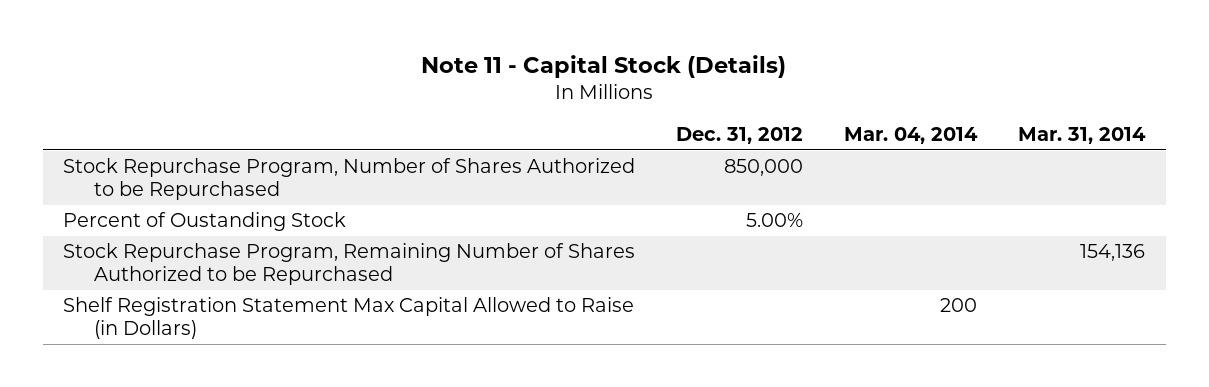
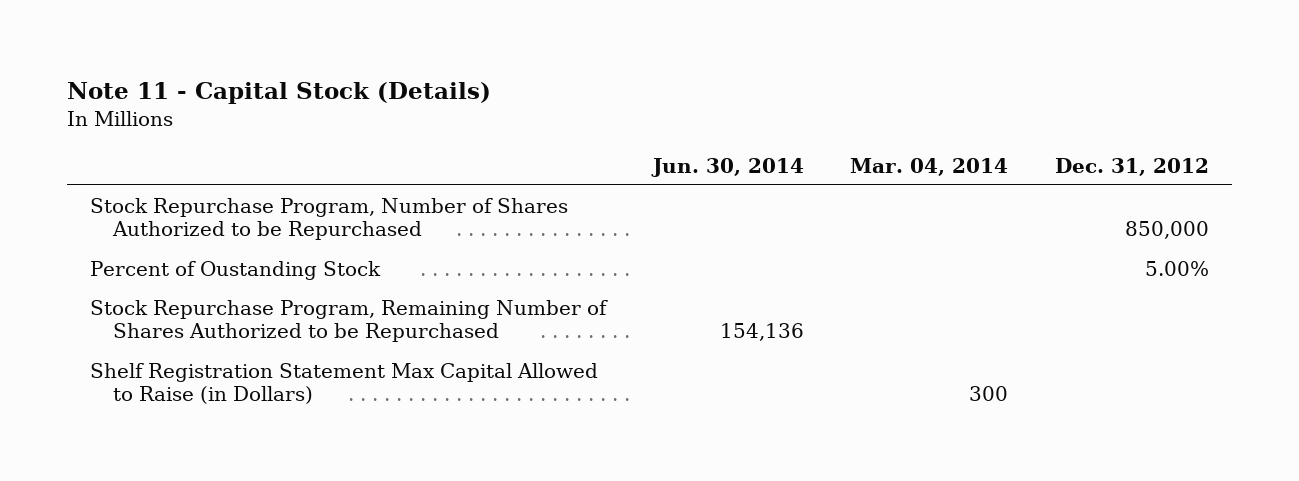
[1018,127,1147,145] Mar. 31, 2014 -> none
none -> [650,157,804,177] Jun. 30, 2014
[940,298,978,313] 200 -> [969,386,1009,402] 300

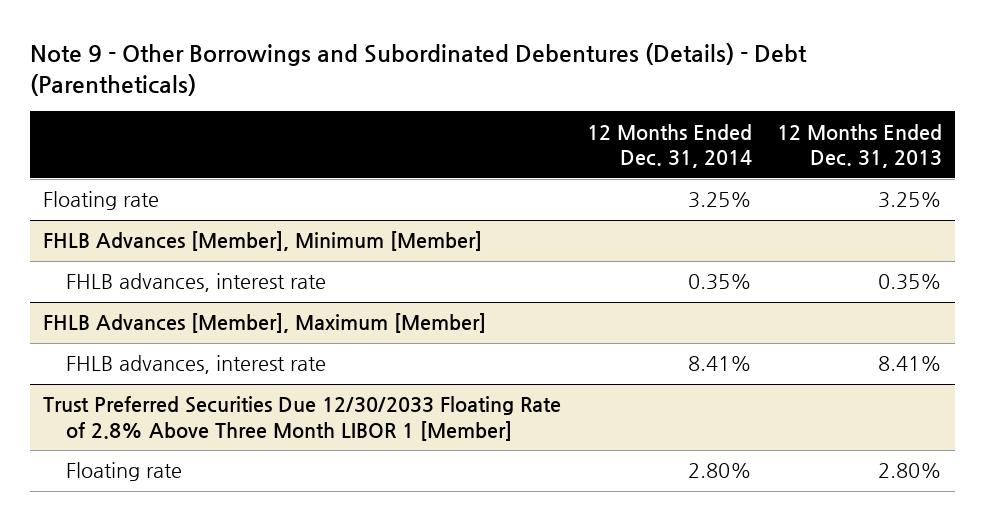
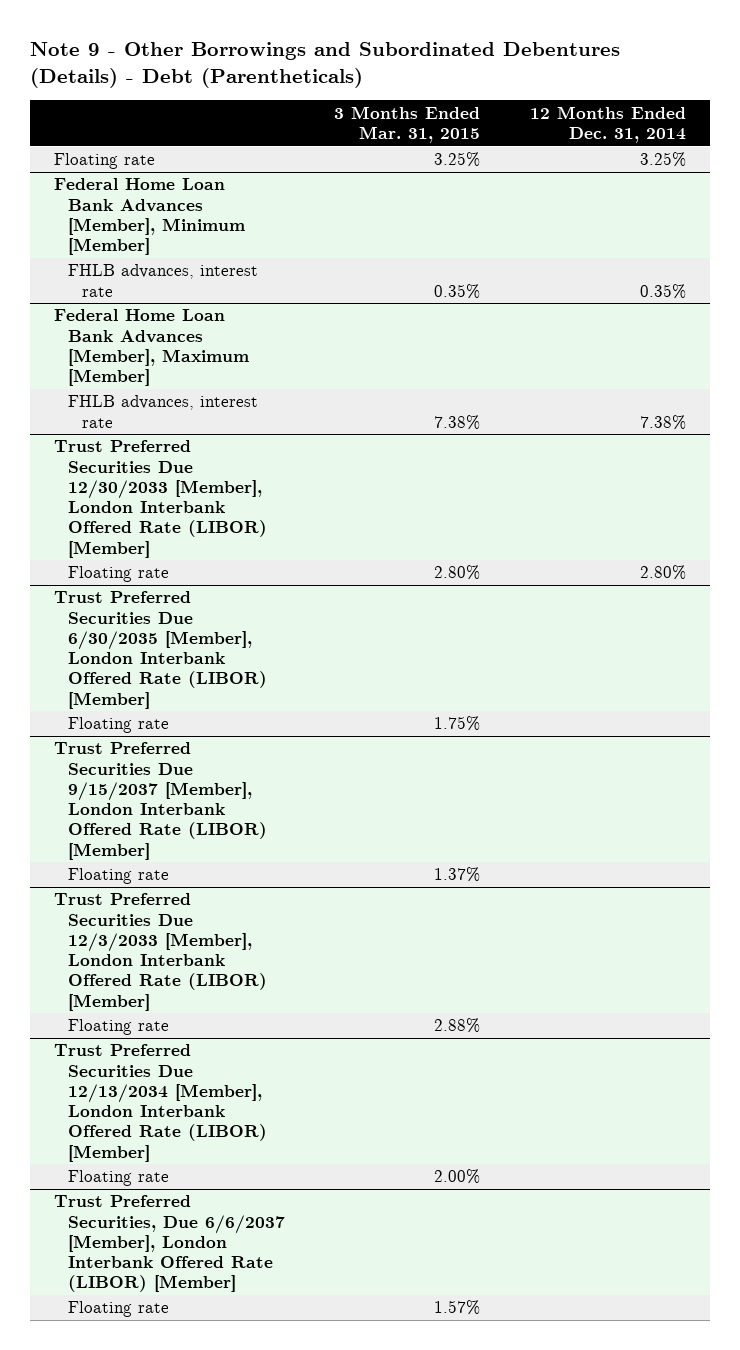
[777,123,943,169] 12 Months Ended Dec. 31, 2013 -> none
none -> [334,105,481,143] 3 Months Ended Mar. 31, 2015
[43,231,483,252] FHLB Advances [Member], Minimum [Member] -> [54,178,246,256] Federal Home Loan Bank Advances [Member], Minimum [Member]
[43,313,487,334] FHLB Advances [Member], Maximum [Member] -> none
[66,355,327,375] FHLB advances, interest rate -> none
none -> [54,309,250,387] Federal Home Loan Bank Advances [Member], Maximum [Member]
none -> [68,395,259,428] FHLB advances, interest rate
[43,396,562,441] Trust Preferred Securities Due 12/30/2033 Floating Rate of 2.8% Above Three Month LIBOR 1 [Member] -> [54,440,268,558] Trust Preferred Securities Due 12/30/2033 [Member], London Interbank Offered Rate (LIBOR) [Member]
none -> [54,591,268,709] Trust Preferred Securities Due 6/30/2035 [Member], London Interbank Offered Rate (LIBOR) [Member]
none -> [68,717,170,734] Floating rate
none -> [54,742,268,860] Trust Preferred Securities Due 9/15/2037 [Member], London Interbank Offered Rate (LIBOR) [Member]
none -> [68,868,170,885] Floating rate
none -> [54,893,268,1011] Trust Preferred Securities Due 12/3/2033 [Member], London Interbank Offered Rate (LIBOR) [Member]
none -> [68,1019,170,1036] Floating rate
none -> [54,1044,268,1162] Trust Preferred Securities Due 12/13/2034 [Member], London Interbank Offered Rate (LIBOR) [Member]
none -> [68,1170,170,1187] Floating rate
none -> [54,1195,286,1293] Trust Preferred Securities, Due 6/6/2037 [Member], London Interbank Offered Rate (LIBOR) [Member]
none -> [68,1301,170,1318] Floating rate

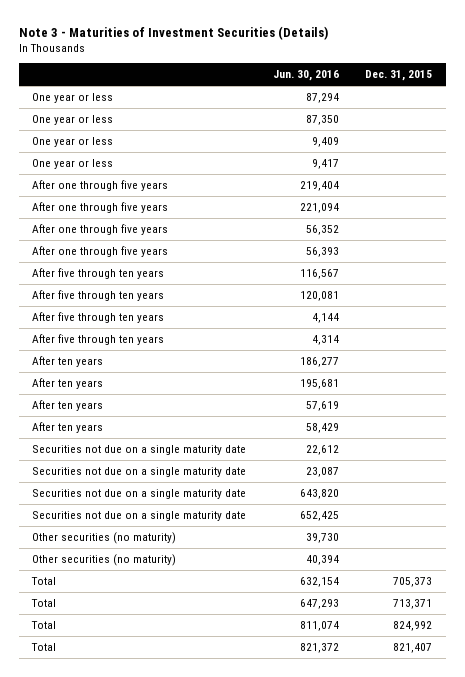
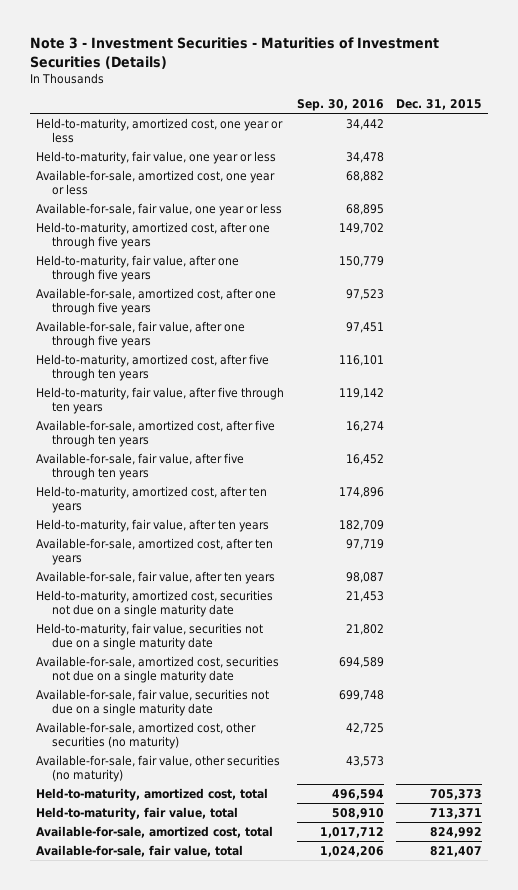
[19,25,329,40] Note 3 - Maturities of Investment Securities (Details) -> [29,37,439,69] Note 3 - Investment Securities - Maturities of Investment Securities (Details)
[272,70,339,82] Jun. 30, 2016 -> none
none -> [296,99,384,112] Sep. 30, 2016
[32,92,114,103] One year or less -> [36,117,284,144] Held-to-maturity, amortized cost, one year or less
[32,114,114,125] One year or less -> [36,150,277,164] Held-to-maturity, fair value, one year or less
[32,136,114,147] One year or less -> [36,169,276,196] Available-for-sale, amortized cost, one year or less
[32,158,114,169] One year or less -> [36,202,283,216] Available-for-sale, fair value, one year or less
[32,179,169,191] After one through five years -> [36,221,271,250] Held-to-maturity, amortized cost, after one through five years
[32,201,169,213] After one through five years -> [36,254,240,283] Held-to-maturity, fair value, after one through five years
[32,223,169,235] After one through five years -> [36,287,277,316] Available-for-sale, amortized cost, after one through five years
[32,245,169,257] After one through five years -> [36,320,246,349] Available-for-sale, fair value, after one through five years
[32,267,165,279] After five through ten years -> [36,353,270,382] Held-to-maturity, amortized cost, after five through ten years
[32,289,165,301] After five through ten years -> [36,386,285,415] Held-to-maturity, fair value, after five through ten years
[32,311,165,323] After five through ten years -> [36,419,276,448] Available-for-sale, amortized cost, after five through ten years
[32,333,165,345] After five through ten years -> [36,452,245,481] Available-for-sale, fair value, after five through ten years
[32,355,104,367] After ten years -> [36,485,268,514] Held-to-maturity, amortized cost, after ten years
[32,377,104,389] After ten years -> [36,518,270,532] Held-to-maturity, fair value, after ten years
[32,399,104,411] After ten years -> [36,537,274,566] Available-for-sale, amortized cost, after ten years
[32,421,104,433] After ten years -> [36,570,276,584] Available-for-sale, fair value, after ten years
[32,444,247,455] Securities not due on a single maturity date -> [36,589,274,618] Held-to-maturity, amortized cost, securities not due on a single maturity date
[32,466,247,477] Securities not due on a single maturity date -> [36,622,264,651] Held-to-maturity, fair value, securities not due on a single maturity date
[32,488,247,499] Securities not due on a single maturity date -> [36,655,280,684] Available-for-sale, amortized cost, securities not due on a single maturity date
[32,510,247,521] Securities not due on a single maturity date -> [36,688,270,717] Available-for-sale, fair value, securities not due on a single maturity date
[32,531,177,544] Other securities (no maturity) -> [36,721,257,750] Available-for-sale, amortized cost, other securities (no maturity)
[32,553,177,566] Other securities (no maturity) -> [36,754,281,783] Available-for-sale, fair value, other securities (no maturity)
[31,576,57,585] Total -> [36,787,269,801] Held-to-maturity, amortized cost, total
[31,598,57,607] Total -> [36,806,239,820] Held-to-maturity, fair value, total
[31,620,57,629] Total -> [36,825,274,838] Available-for-sale, amortized cost, total
[31,642,57,651] Total -> [36,844,244,857] Available-for-sale, fair value, total

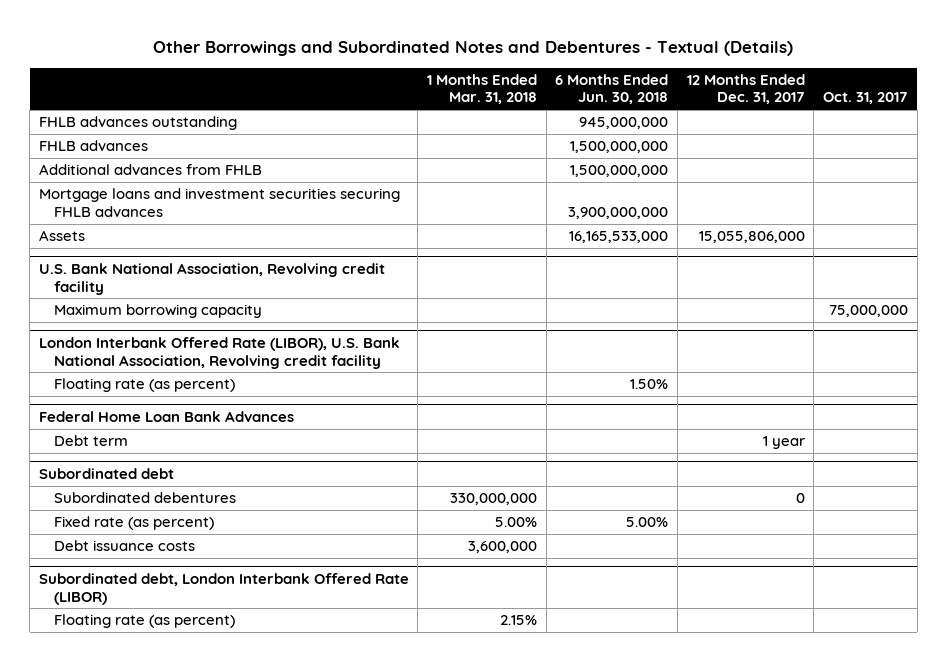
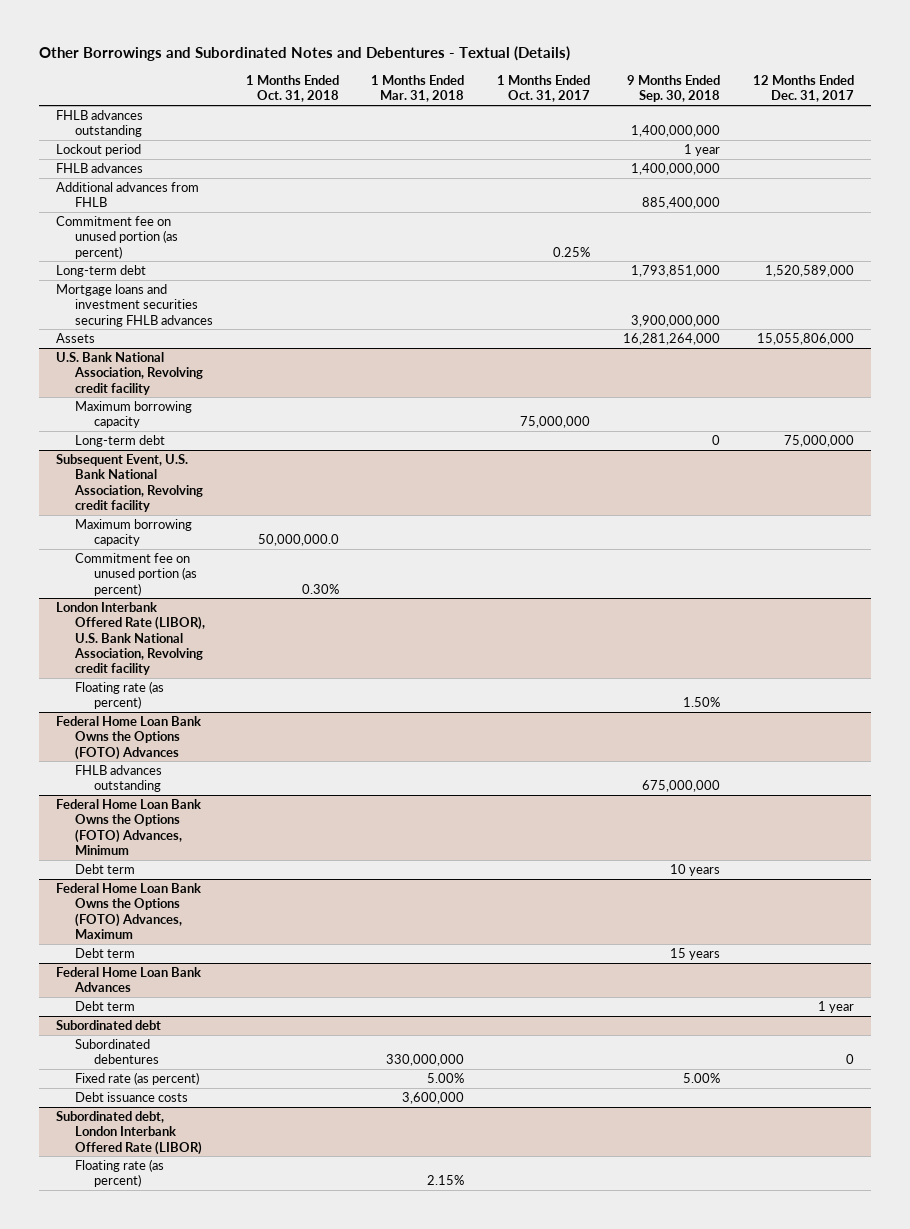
[555,73,669,105] 6 Months Ended Jun. 30, 2018 -> none
[823,92,909,105] Oct. 31, 2017 -> none
none -> [245,74,339,103] 1 Months Ended Oct. 31, 2018
none -> [497,74,591,103] 1 Months Ended Oct. 31, 2017
none -> [627,74,721,103] 9 Months Ended Sep. 30, 2018
none -> [55,143,141,156] Lockout period
none -> [55,215,178,259] Commitment fee on unused portion (as percent)
none -> [55,264,146,277] Long-term debt
none -> [74,434,165,447] Long-term debt
none -> [55,453,203,512] Subsequent Event, U.S. Bank National Association, Revolving credit facility
none -> [74,518,192,547] Maximum borrowing capacity
none -> [74,552,197,596] Commitment fee on unused portion (as percent)
none -> [55,715,201,760] Federal Home Loan Bank Owns the Options (FOTO) Advances
none -> [74,764,162,793] FHLB advances outstanding
none -> [55,798,201,855] Federal Home Loan Bank Owns the Options (FOTO) Advances, Minimum
none -> [74,863,135,874] Debt term
none -> [55,882,201,939] Federal Home Loan Bank Owns the Options (FOTO) Advances, Maximum
none -> [74,947,135,958] Debt term

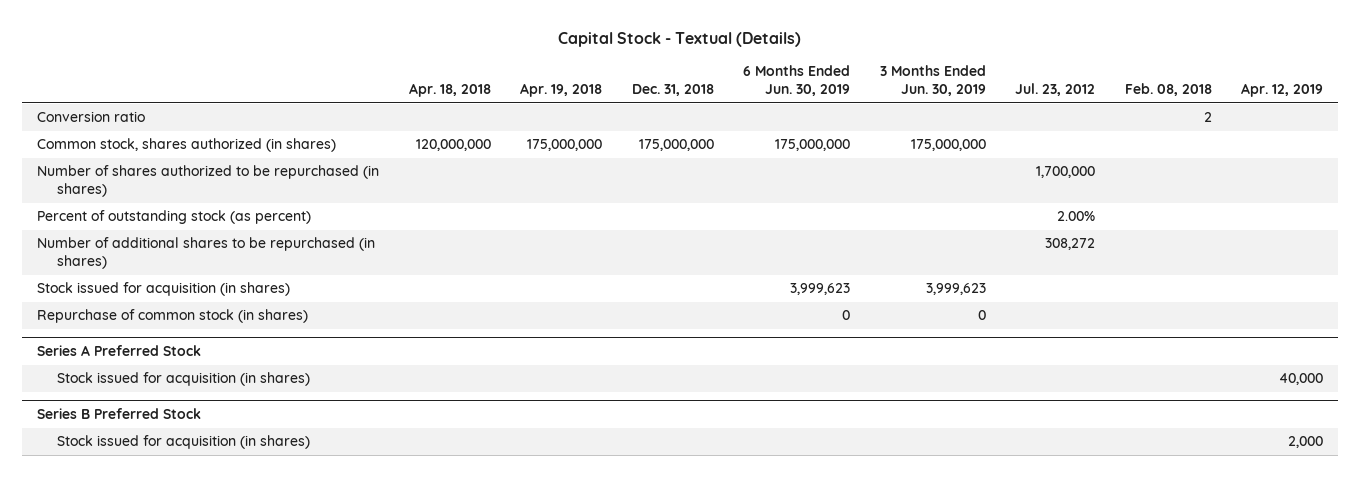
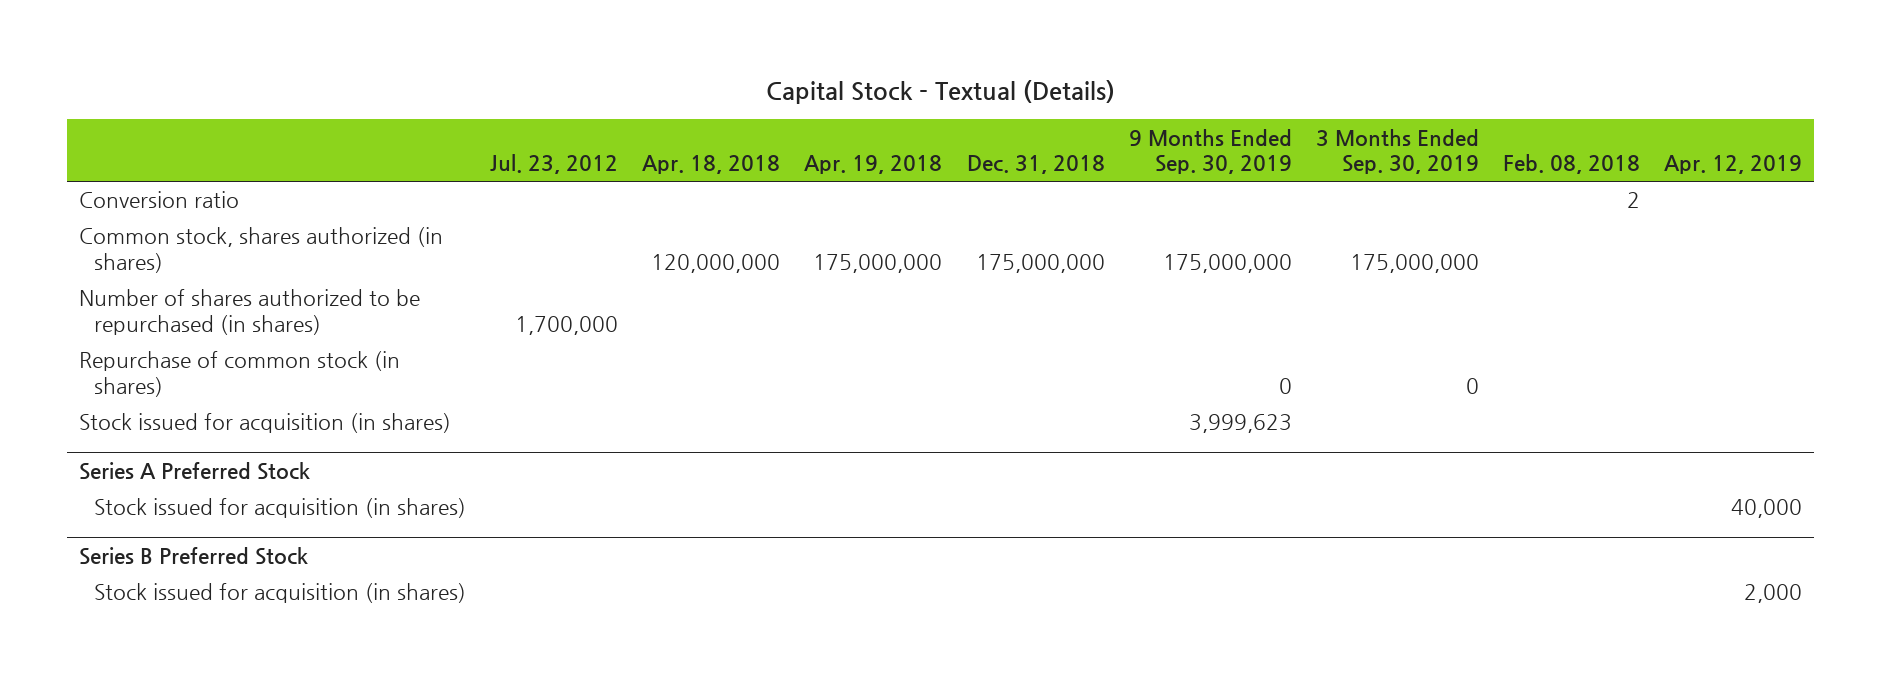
[743,65,851,97] 6 Months Ended Jun. 30, 2019 -> none
[879,65,986,97] 3 Months Ended Jun. 30, 2019 -> none
none -> [1128,128,1292,175] 9 Months Ended Sep. 30, 2019
none -> [1315,128,1479,175] 3 Months Ended Sep. 30, 2019
[37,210,312,225] Percent of outstanding stock (as percent) -> none
[37,237,376,270] Number of additional shares to be repurchased (in shares) -> none
[37,282,291,297] Stock issued for acquisition (in shares) -> [78,413,451,434] Stock issued for acquisition (in shares)

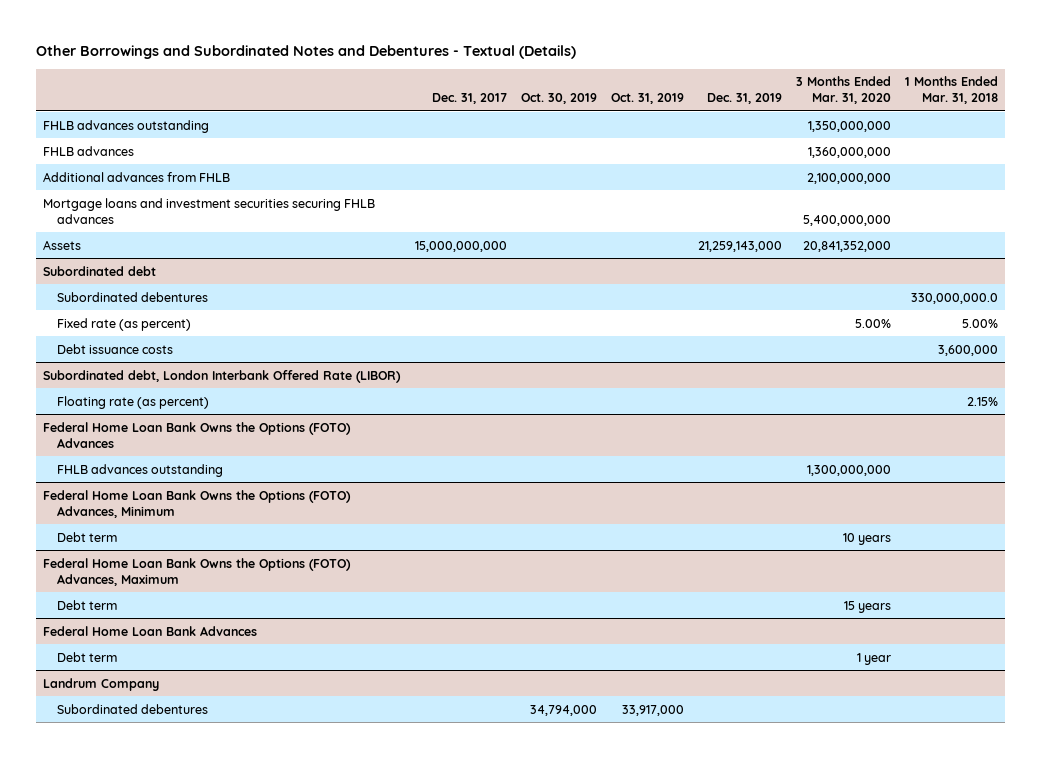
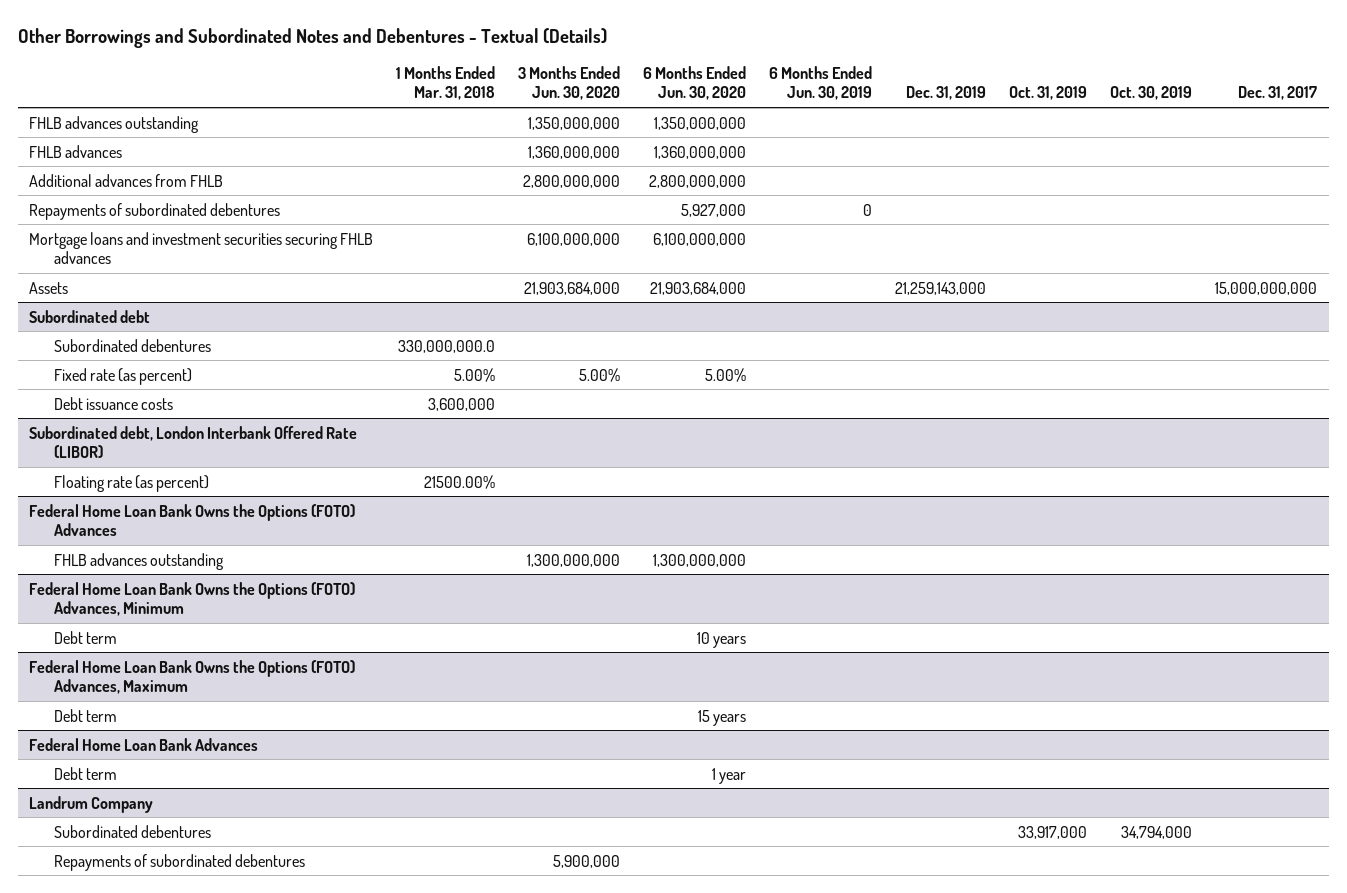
[795,76,891,105] 3 Months Ended Mar. 31, 2020 -> none
none -> [518,66,621,101] 3 Months Ended Jun. 30, 2020
none -> [643,66,747,101] 6 Months Ended Jun. 30, 2020
none -> [769,66,873,101] 6 Months Ended Jun. 30, 2019
none -> [29,202,281,220] Repayments of subordinated debentures
[967,396,999,406] 2.15% -> [424,474,496,489] 21500.00%
none -> [54,853,306,871] Repayments of subordinated debentures

